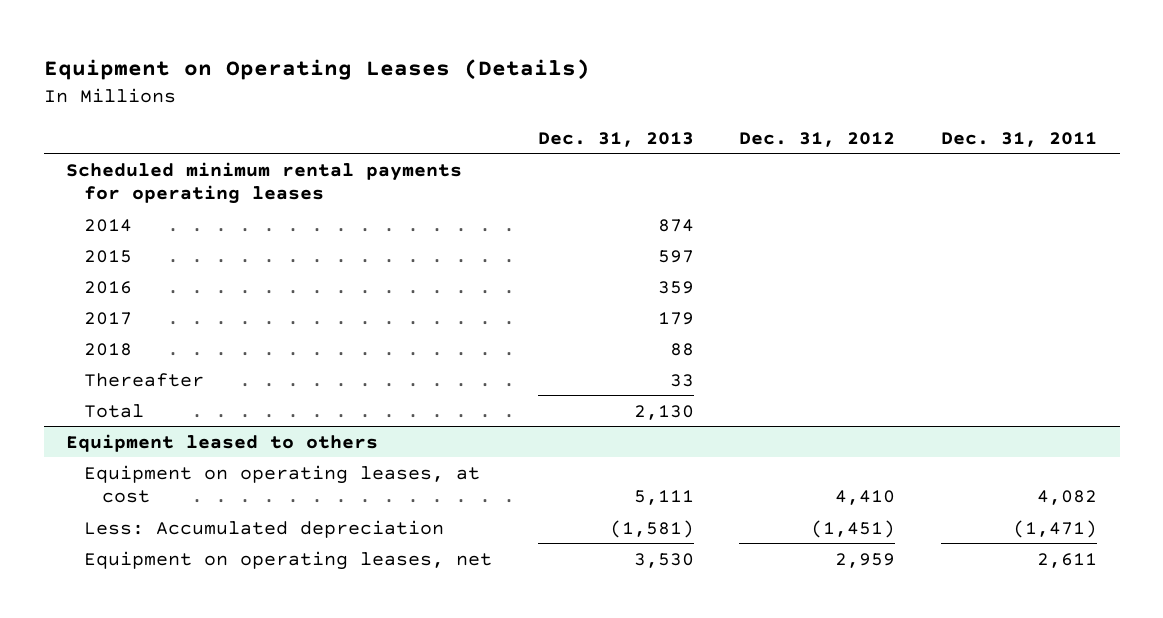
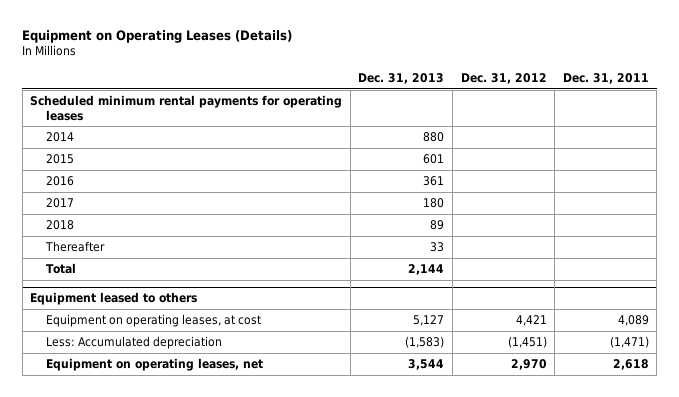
[657,218,694,232] 874 -> [423,132,445,143] 880
[657,249,694,263] 597 -> [423,154,445,165] 601
[657,280,694,294] 359 -> [423,176,445,187] 361
[657,311,694,325] 179 -> [423,198,445,209] 180
[669,342,694,356] 88 -> [430,220,445,231] 89
[633,404,694,420] 2,130 -> [408,264,445,276] 2,144
[633,490,694,506] 5,111 -> [413,315,445,327] 5,127
[835,490,896,506] 4,410 -> [515,315,547,327] 4,421
[1036,490,1097,506] 4,082 -> [617,315,649,327] 4,089
[609,519,694,538] (1,581) -> [405,336,445,349] (1,583)
[633,552,694,568] 3,530 -> [408,359,445,371] 3,544
[835,552,896,568] 2,959 -> [510,359,547,371] 2,970
[1036,552,1097,568] 2,611 -> [612,359,649,371] 2,618

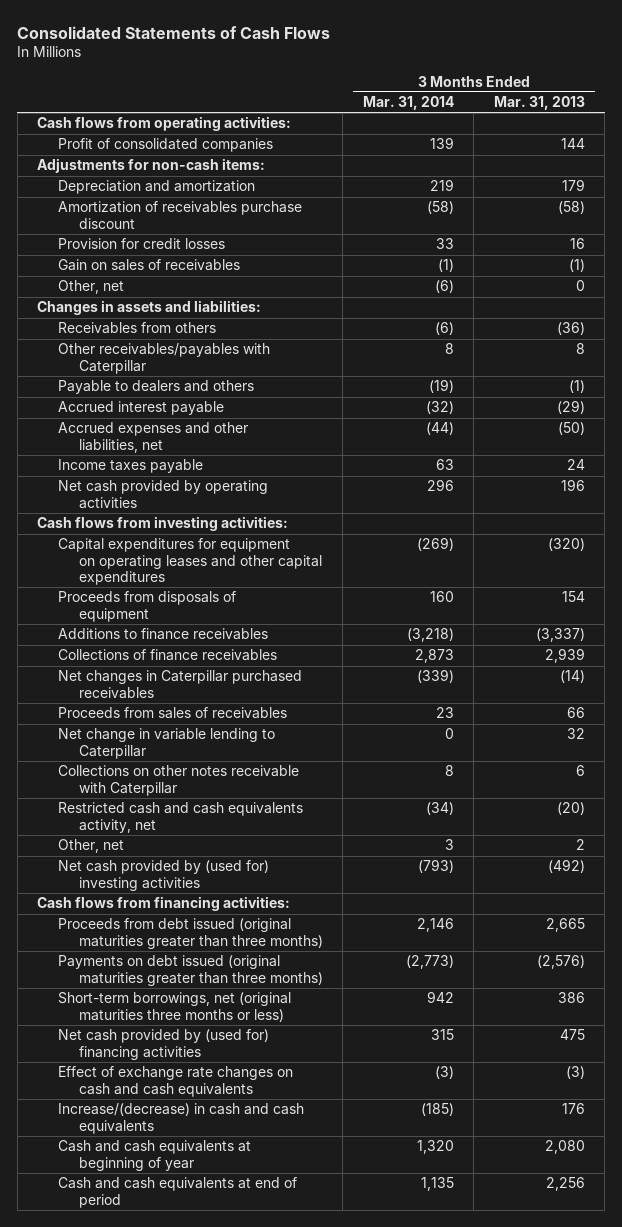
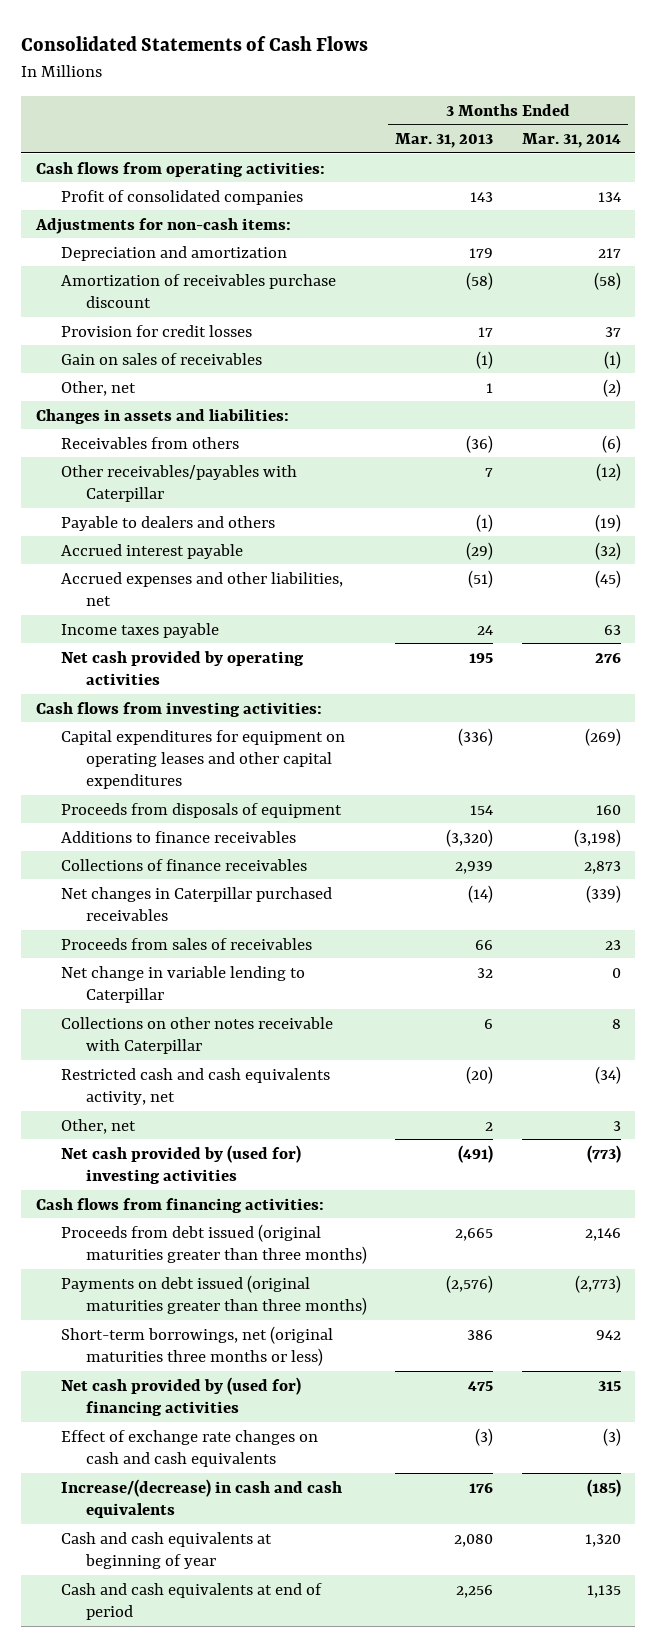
[429,137,454,150] 139 -> [597,191,621,202] 134
[560,138,585,150] 144 -> [470,191,494,202] 143
[429,179,454,192] 219 -> [597,247,621,258] 217
[435,238,454,250] 33 -> [604,326,621,337] 37
[569,238,585,250] 16 -> [478,326,494,337] 17
[434,280,454,294] (6) -> [602,378,621,397] (2)
[575,280,585,292] 0 -> [486,382,494,393] 1
[444,343,454,355] 8 -> [595,462,621,481] (12)
[575,343,585,355] 8 -> [485,467,494,477] 7
[425,422,454,436] (44) -> [594,569,621,588] (45)
[557,422,585,436] (50) -> [468,569,494,588] (51)
[426,479,454,492] 296 -> [594,652,621,663] 276
[560,479,585,492] 196 -> [469,652,494,663] 195
[547,538,585,552] (320) -> [458,727,494,746] (336)
[406,628,454,643] (3,218) -> [573,828,621,847] (3,198)
[535,628,585,643] (3,337) -> [446,828,494,847] (3,320)
[417,859,454,874] (793) -> [586,1144,621,1163] (773)
[547,859,585,874] (492) -> [458,1144,494,1163] (491)

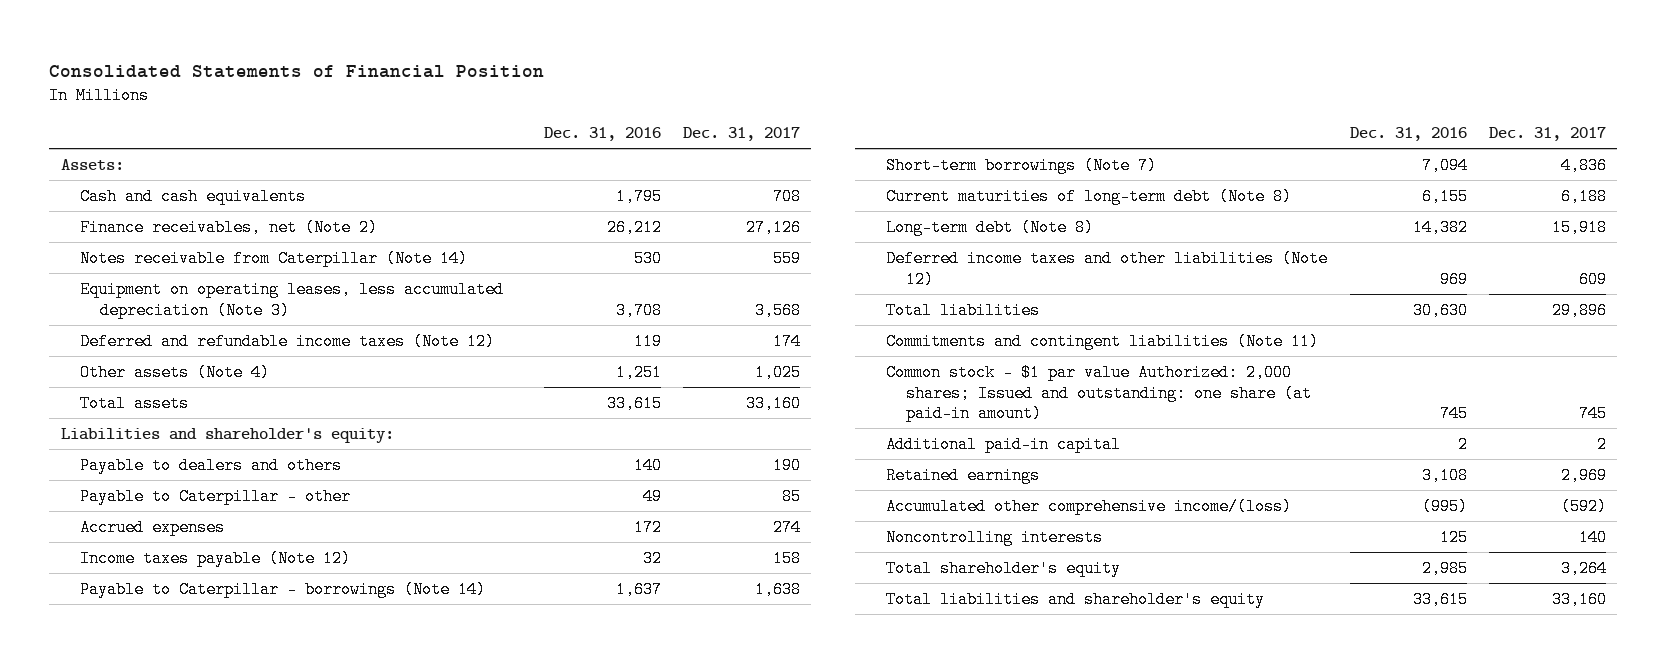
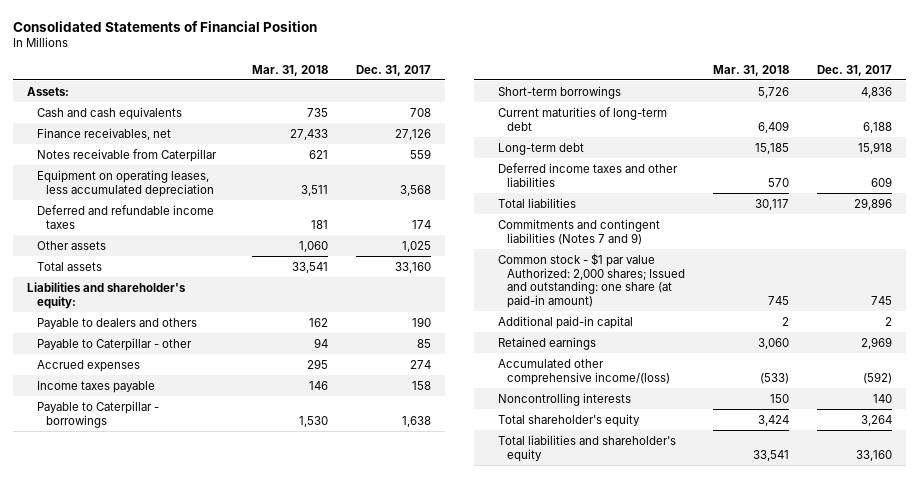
[543,127,661,142] Dec. 31, 2016 -> none
none -> [252,64,329,76] Mar. 31, 2018
[80,218,379,236] Finance receivables, net (Note 2) -> [36,127,171,140] Finance receivables, net
[80,249,469,267] Notes receivable from Caterpillar (Note 14) -> [36,148,217,162] Notes receivable from Caterpillar
[80,280,505,319] Equipment on operating leases, less accumulated depreciation (Note 3) -> [36,169,215,197] Equipment on operating leases, less accumulated depreciation
[80,332,496,350] Deferred and refundable income taxes (Note 12) -> [36,204,214,229] Deferred and refundable income taxes
[80,363,271,381] Other assets (Note 4) -> [36,240,106,250] Other assets
[80,549,352,567] Income taxes payable (Note 12) -> [36,380,155,393] Income taxes payable
[80,580,487,598] Payable to Caterpillar - borrowings (Note 14) -> [36,400,159,428] Payable to Caterpillar - borrowings
[886,156,1158,174] Short-term borrowings (Note 7) -> [497,85,621,99] Short-term borrowings
[886,187,1293,205] Current maturities of long-term debt (Note 8) -> [497,106,667,131] Current maturities of long-term debt
[886,218,1095,236] Long-term debt (Note 8) -> [497,142,584,155] Long-term debt
[886,249,1329,288] Deferred income taxes and other liabilities (Note 12) -> [497,162,678,187] Deferred income taxes and other liabilities
[886,332,1320,350] Commitments and contingent liabilities (Note 11) -> [497,218,660,245] Commitments and contingent liabilities (Notes 7 and 9)

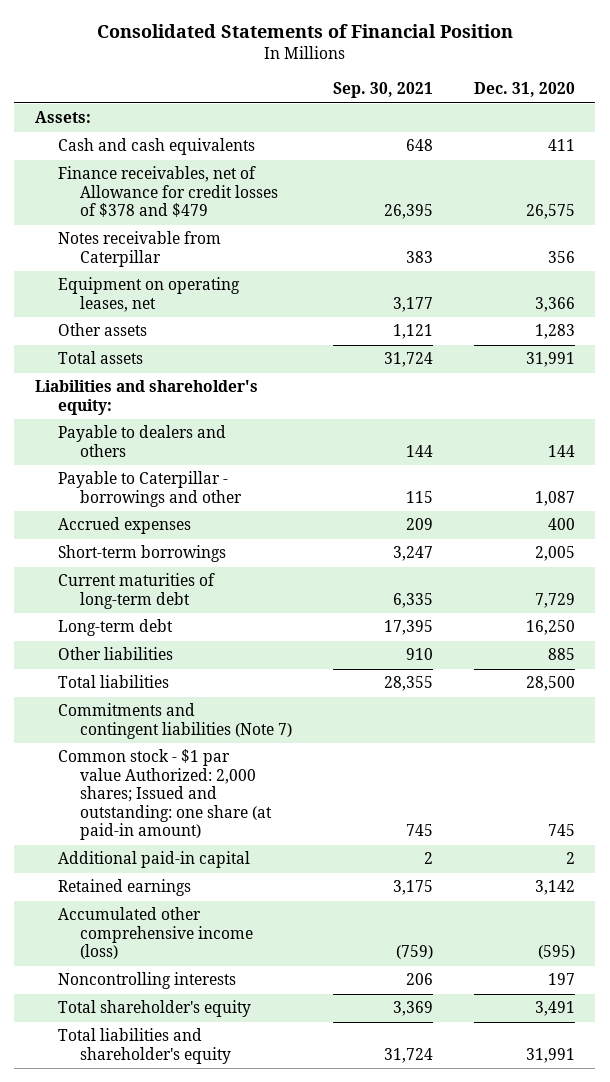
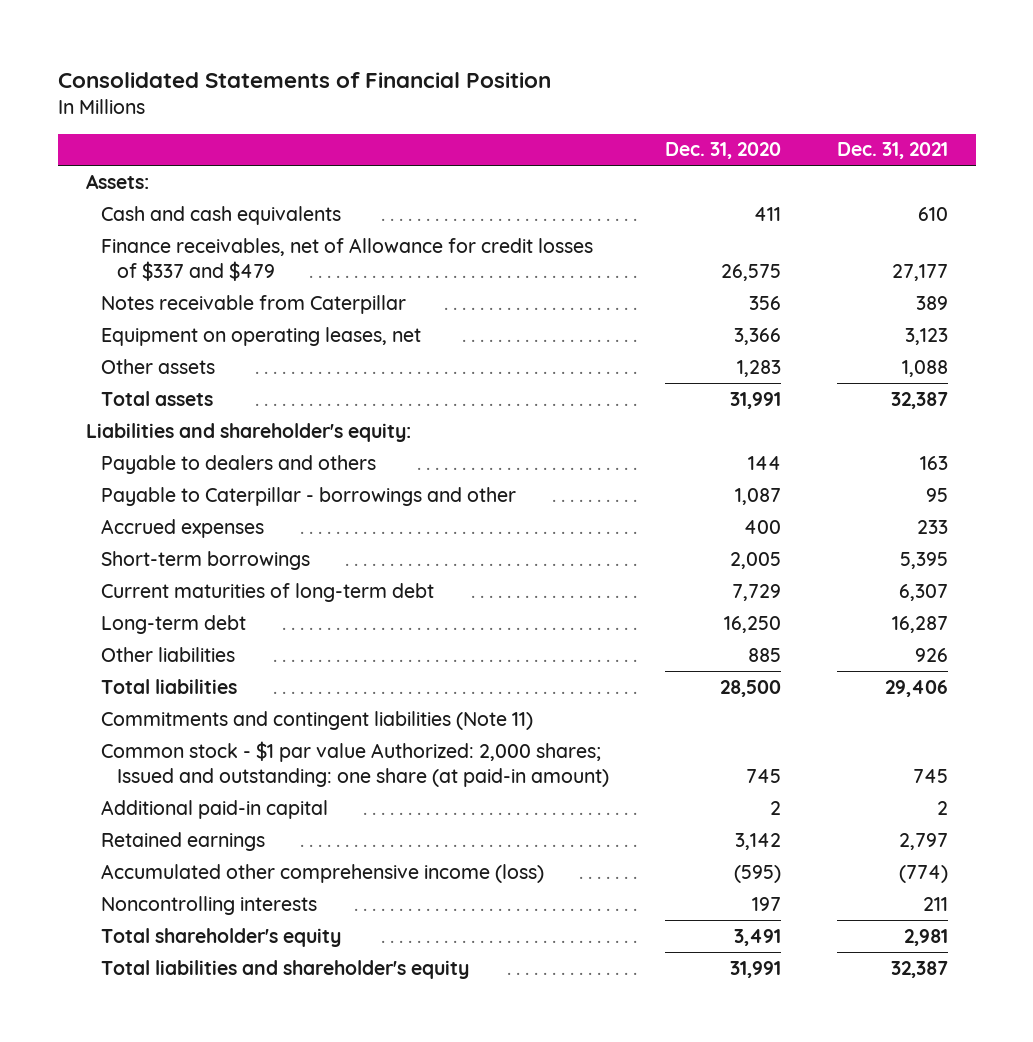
[333,82,434,99] Sep. 30, 2021 -> none
none -> [836,142,948,160] Dec. 31, 2021
[57,166,279,218] Finance receivables, net of Allowance for credit losses of $378 and $479 -> [101,237,594,281] Finance receivables, net of Allowance for credit losses of $337 and $479
[57,703,293,739] Commitments and contingent liabilities (Note 7) -> [101,710,534,730] Commitments and contingent liabilities (Note 11)

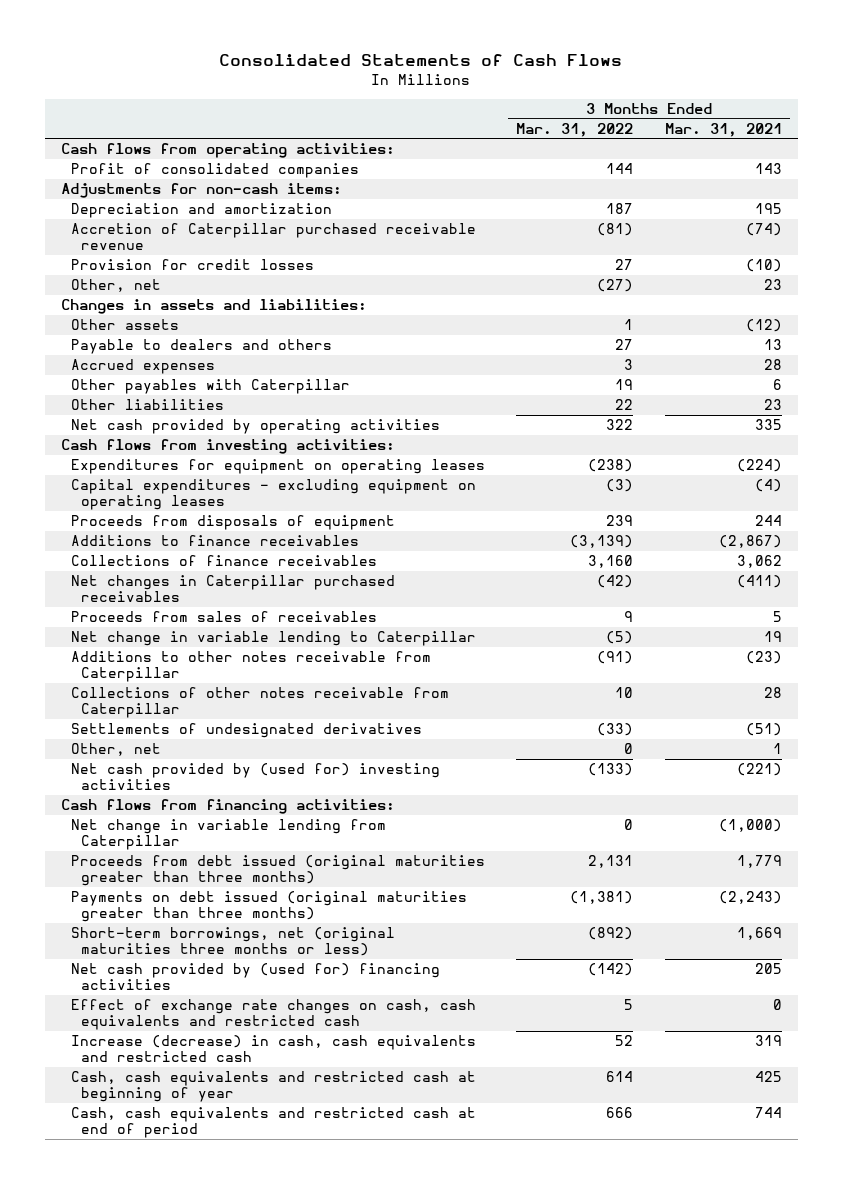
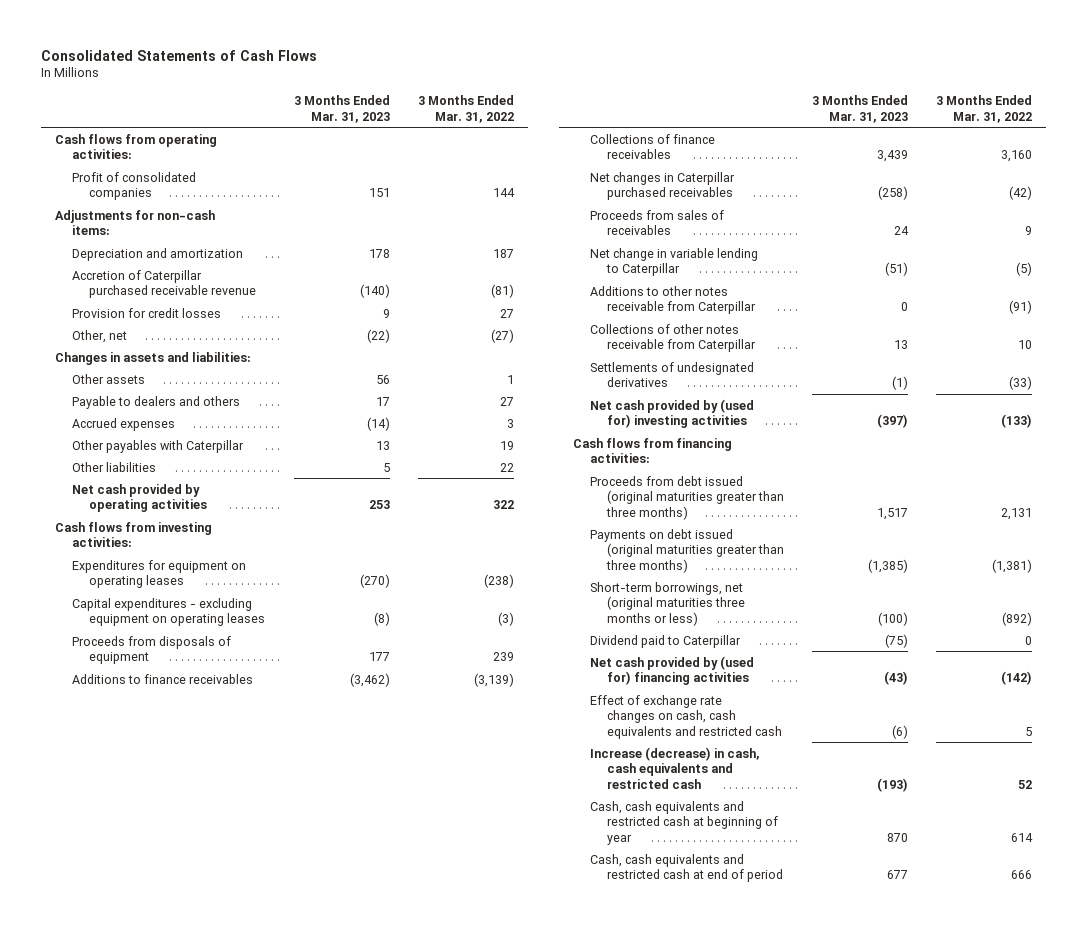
[664,122,782,137] Mar. 31, 2021 -> none
none -> [294,95,391,123] 3 Months Ended Mar. 31, 2023
[70,743,161,757] Other, net -> none
[70,819,386,851] Net change in variable lending from Caterpillar -> none
none -> [589,634,741,648] Dividend paid to Caterpillar

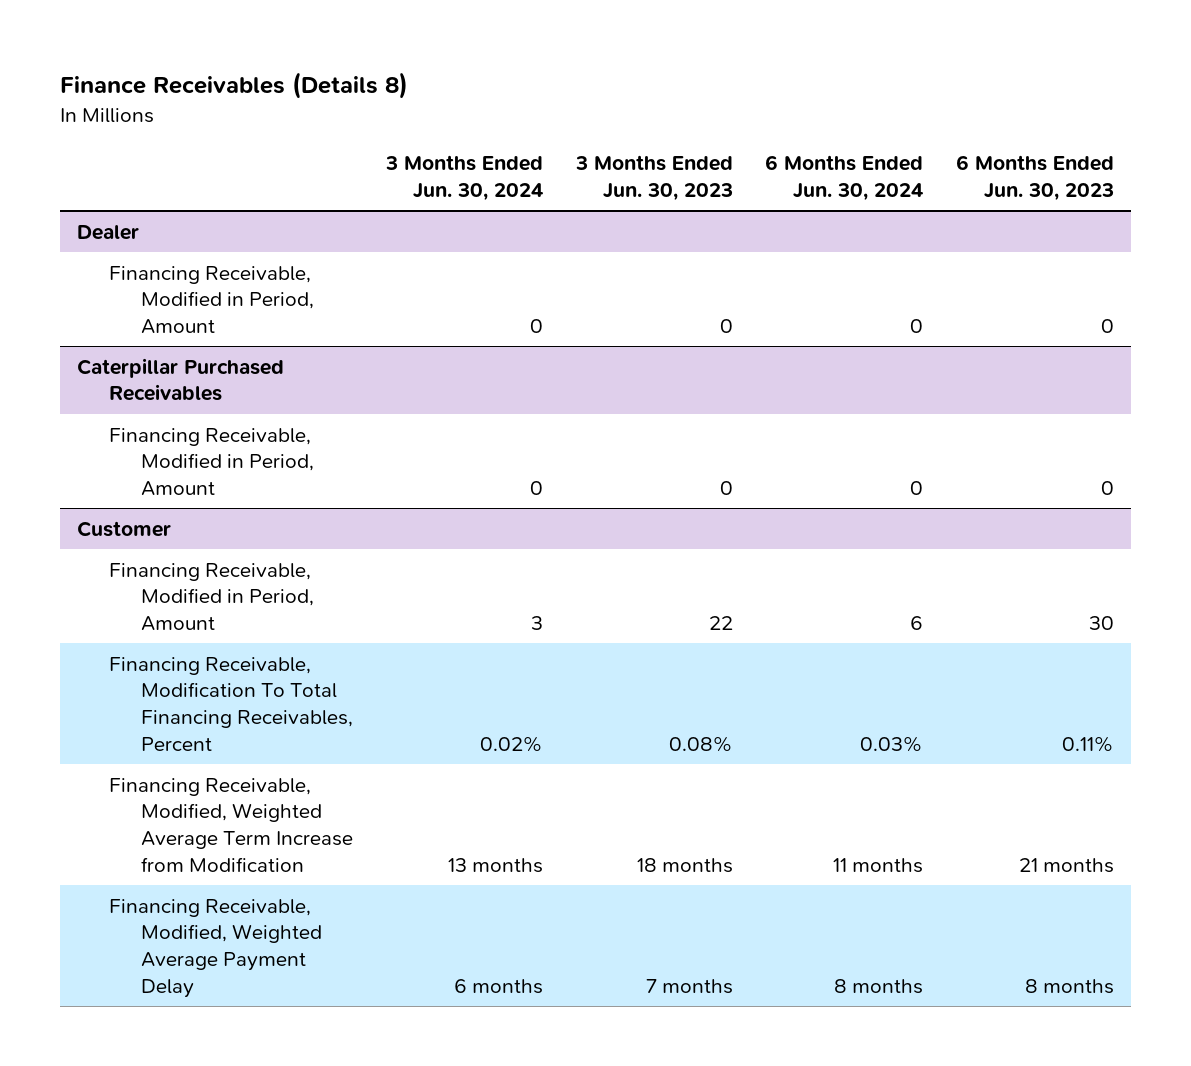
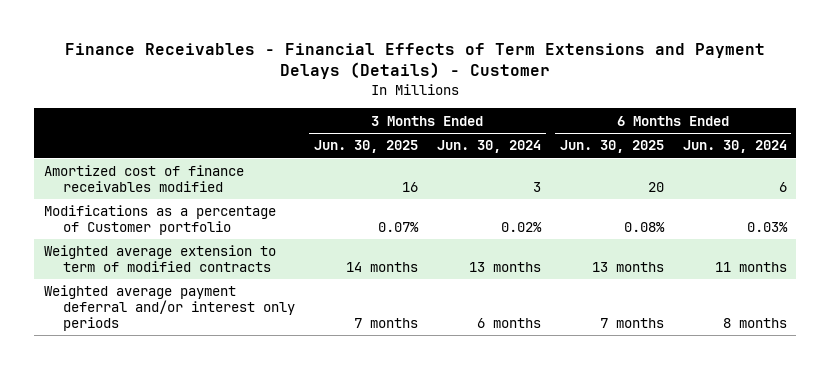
[60,72,409,100] Finance Receivables (Details 8) -> [65,43,766,80] Finance Receivables - Financial Effects of Term Extensions and Payment Delays (Details) - Customer
[574,155,733,201] 3 Months Ended Jun. 30, 2023 -> none
[956,155,1115,201] 6 Months Ended Jun. 30, 2023 -> none
none -> [313,140,418,154] Jun. 30, 2025
none -> [559,140,664,154] Jun. 30, 2025
[76,224,139,240] Dealer -> none
[108,265,314,334] Financing Receivable, Modified in Period, Amount -> none
[76,357,284,402] Caterpillar Purchased Receivables -> none
[108,427,314,496] Financing Receivable, Modified in Period, Amount -> none
[76,520,171,537] Customer -> none
[108,562,314,631] Financing Receivable, Modified in Period, Amount -> none
none -> [43,165,244,192] Amortized cost of finance receivables modified
[108,656,353,751] Financing Receivable, Modification To Total Financing Receivables, Percent -> [43,205,276,235] Modifications as a percentage of Customer portfolio
[108,777,353,872] Financing Receivable, Modified, Weighted Average Term Increase from Modification -> [43,245,276,272] Weighted average extension to term of modified contracts
[108,898,322,998] Financing Receivable, Modified, Weighted Average Payment Delay -> [43,285,296,331] Weighted average payment deferral and/or interest only periods

